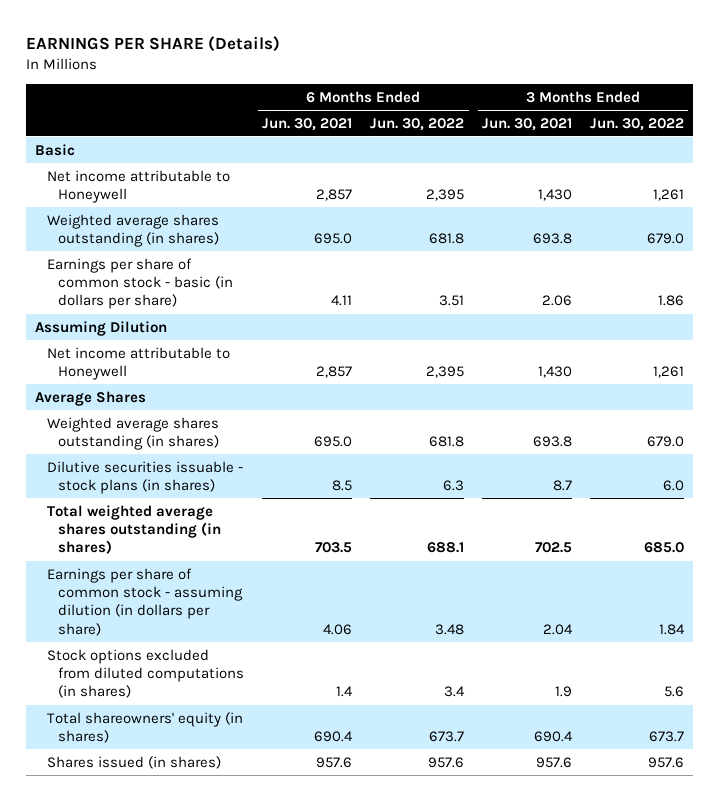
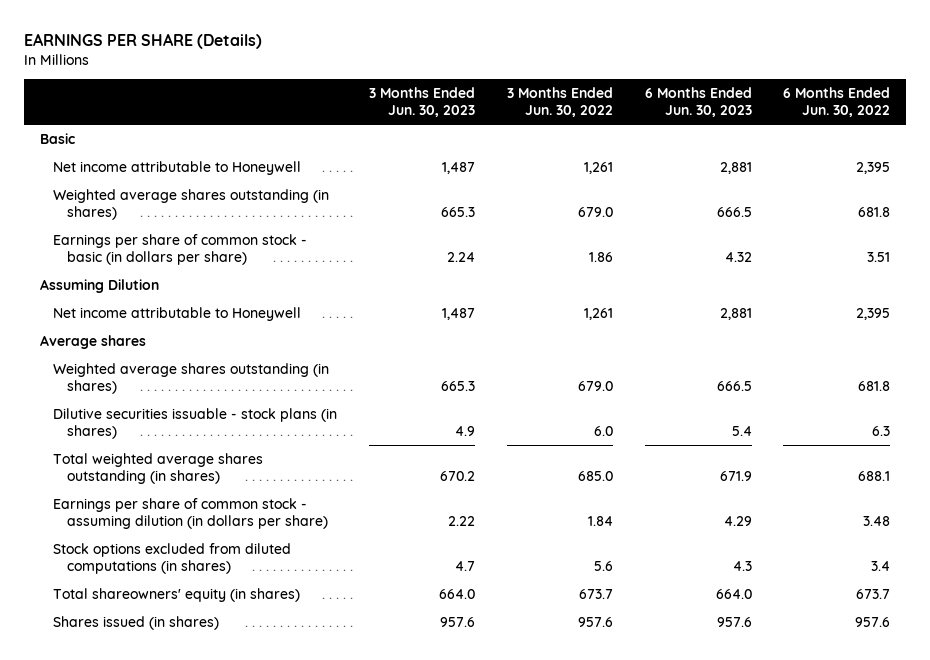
[262,117,353,131] Jun. 30, 2021 -> none
[482,117,573,131] Jun. 30, 2021 -> none
none -> [369,87,476,118] 3 Months Ended Jun. 30, 2023
none -> [644,87,752,118] 6 Months Ended Jun. 30, 2023
[35,390,147,406] Average Shares -> [39,335,146,350] Average shares

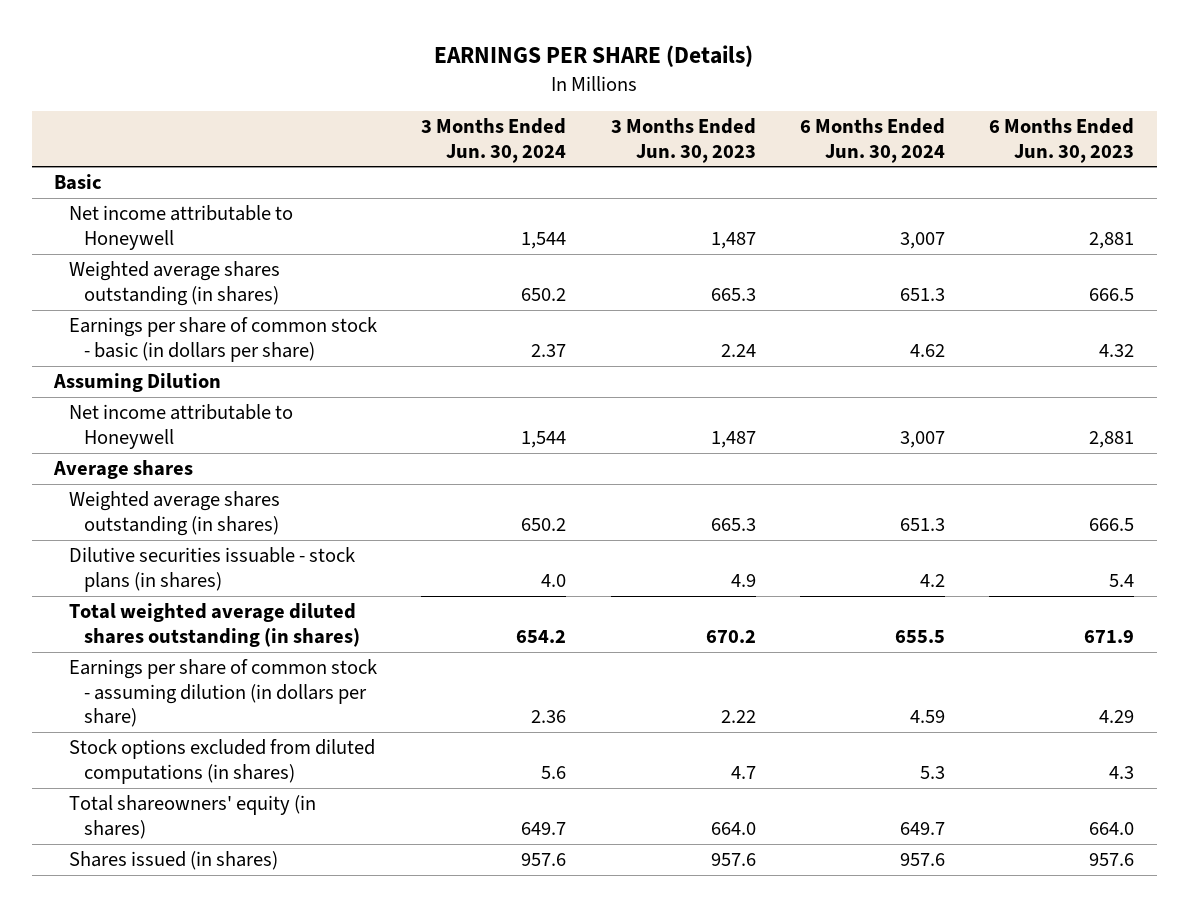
[506,87,613,118] 3 Months Ended Jun. 30, 2022 -> none
[783,87,891,118] 6 Months Ended Jun. 30, 2022 -> none
none -> [421,118,567,163] 3 Months Ended Jun. 30, 2024
none -> [800,118,946,163] 6 Months Ended Jun. 30, 2024
[53,453,264,485] Total weighted average shares outstanding (in shares) -> [69,603,361,647] Total weighted average diluted shares outstanding (in shares)

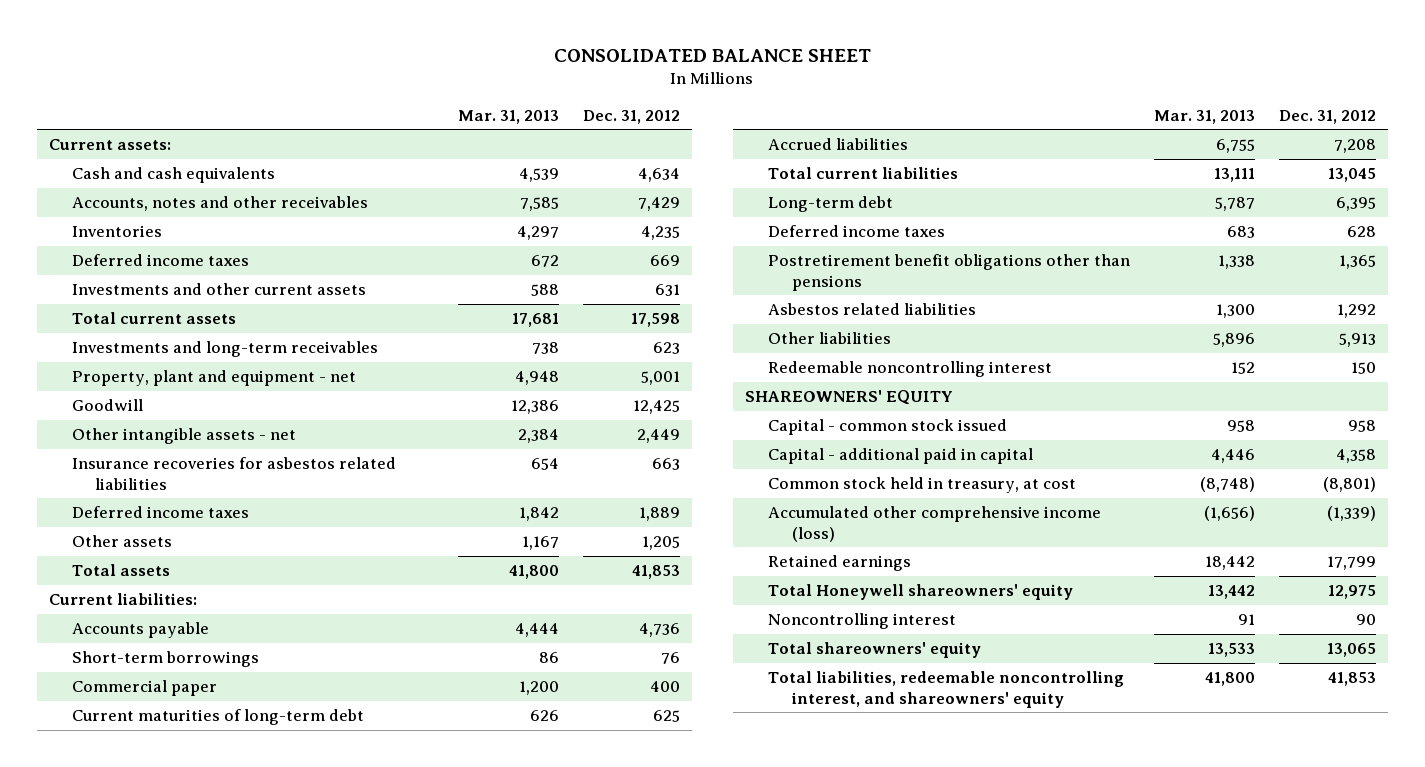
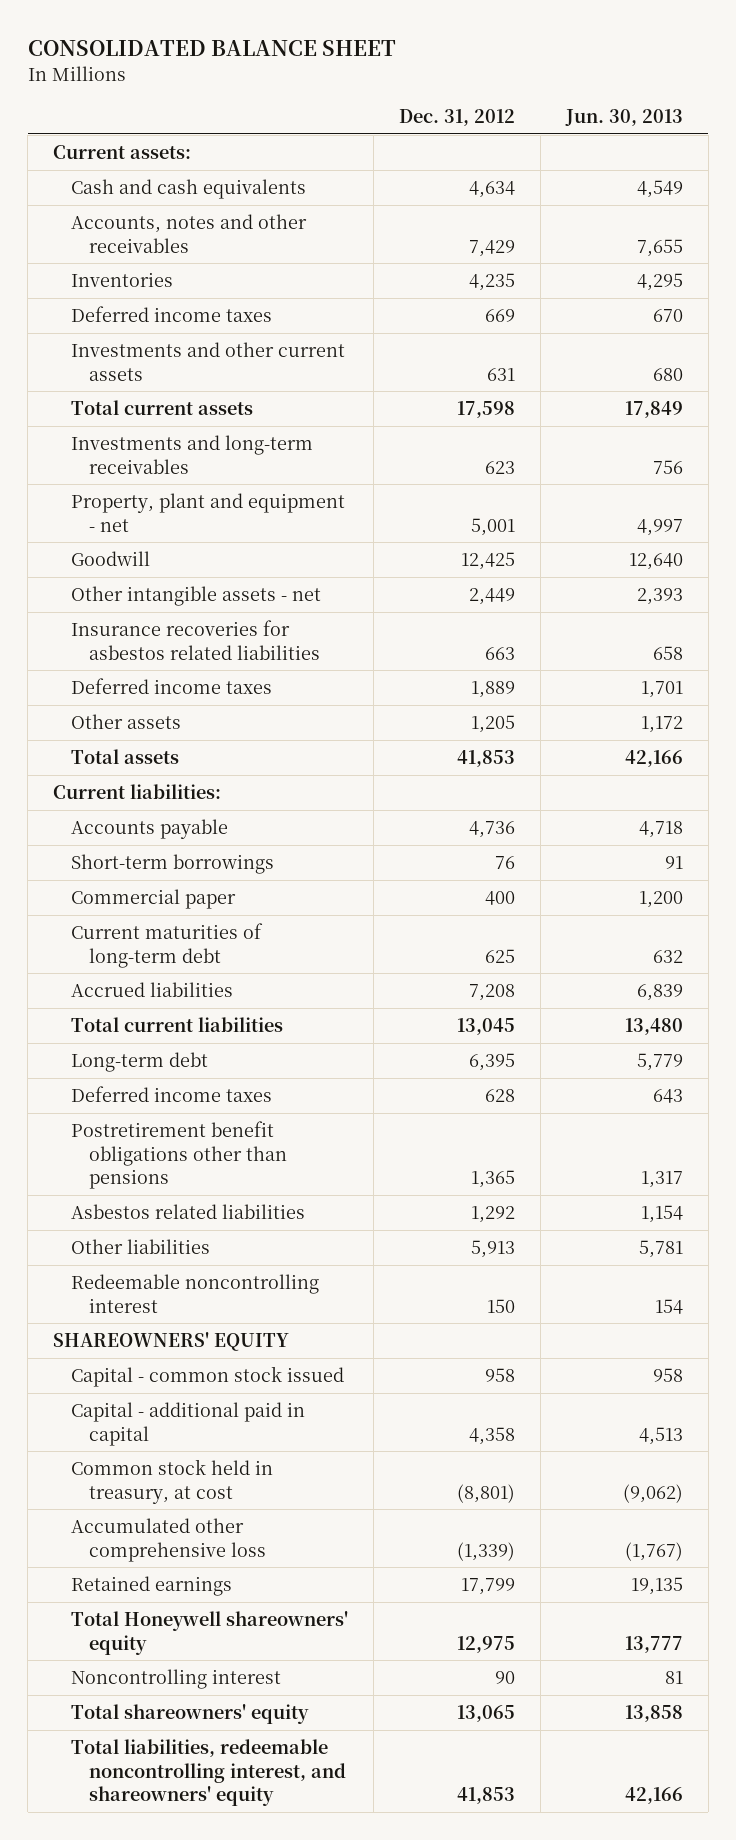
[457,109,559,124] Mar. 31, 2013 -> none
none -> [564,108,683,126] Jun. 30, 2013
[768,505,1102,542] Accumulated other comprehensive income (loss) -> [71,1517,266,1562] Accumulated other comprehensive loss

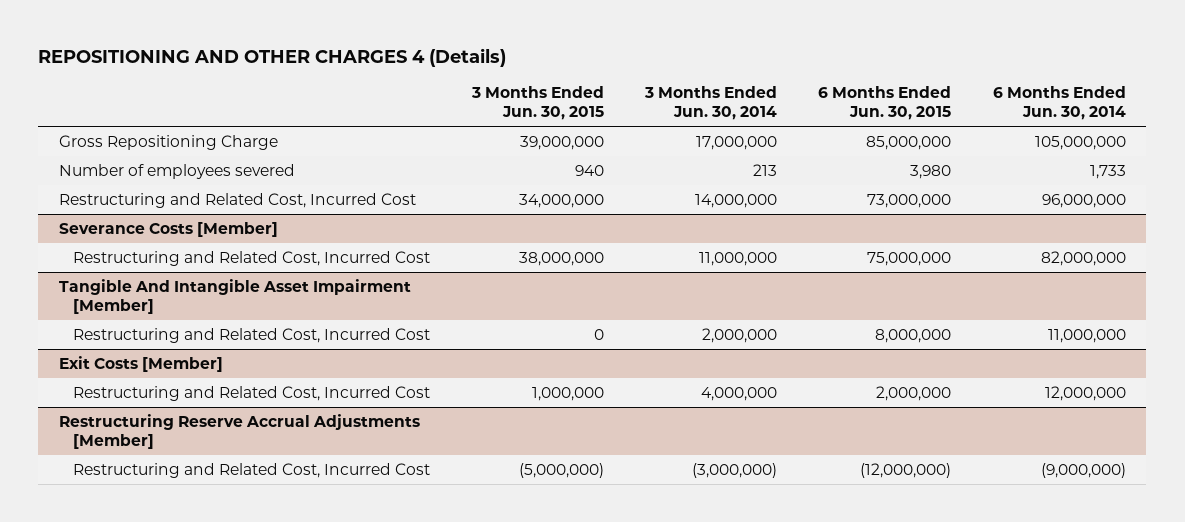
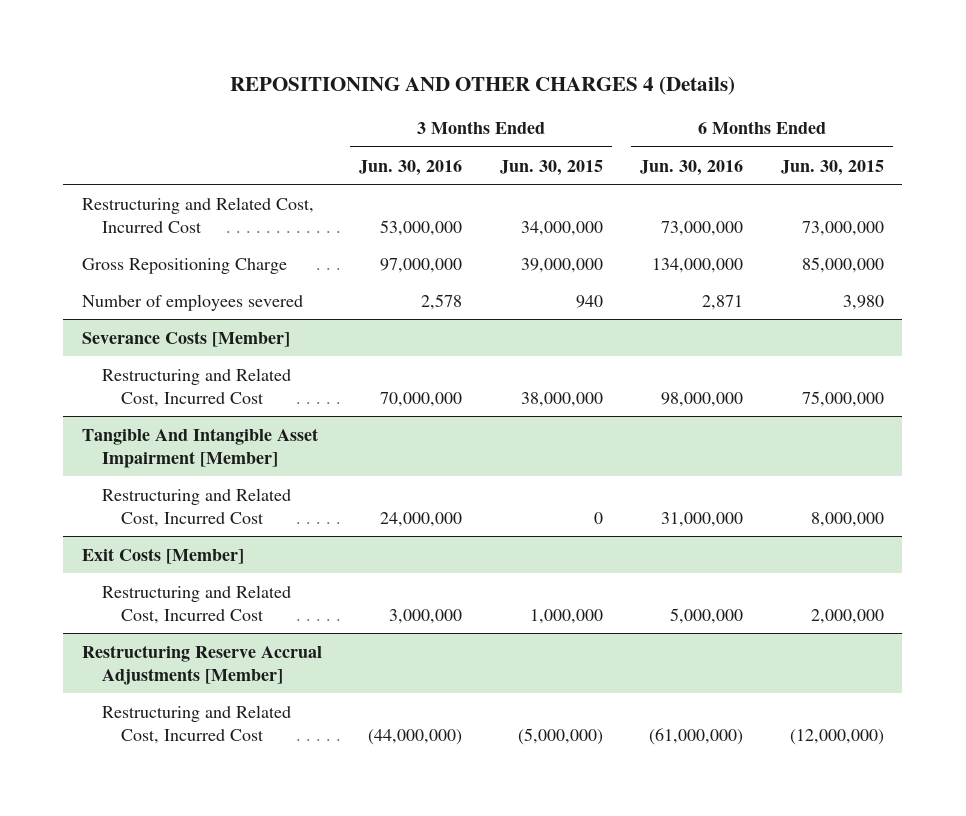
[643,86,777,120] 3 Months Ended Jun. 30, 2014 -> none
[992,86,1126,120] 6 Months Ended Jun. 30, 2014 -> none
none -> [359,159,463,176] Jun. 30, 2016
none -> [640,159,744,176] Jun. 30, 2016
[58,193,416,209] Restructuring and Related Cost, Incurred Cost -> [81,196,314,233] Restructuring and Related Cost, Incurred Cost

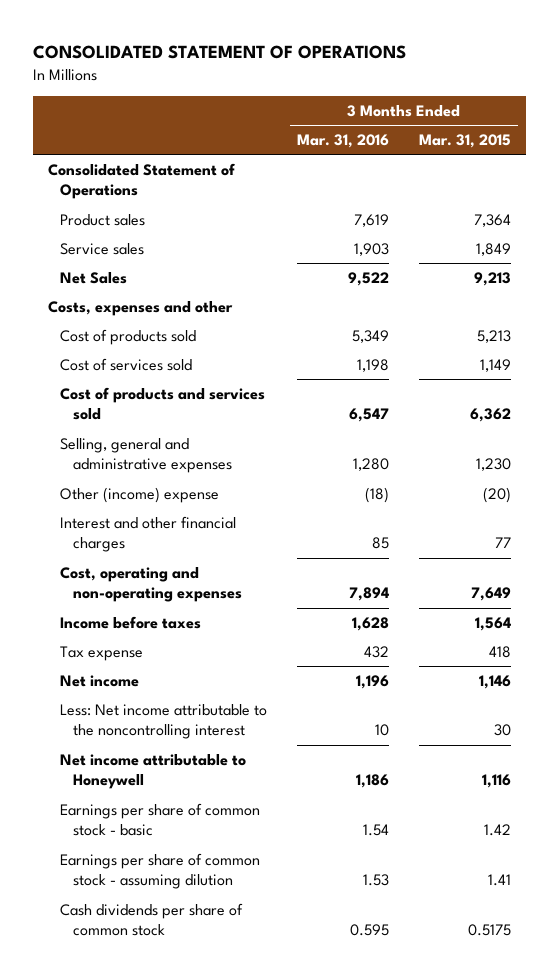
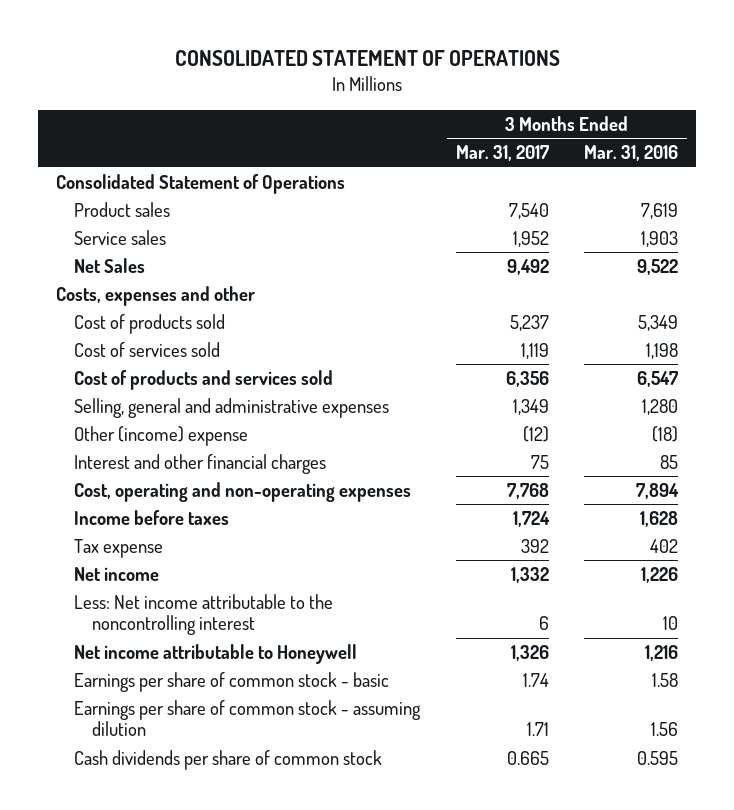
[418,134,511,149] Mar. 31, 2015 -> none
none -> [455,145,549,162] Mar. 31, 2017
[364,645,390,658] 432 -> [650,538,679,553] 402
[356,674,390,689] 1,196 -> [641,566,679,583] 1,226
[356,774,390,789] 1,186 -> [645,644,679,661] 1,216
[363,824,390,837] 1.54 -> [652,672,679,687] 1.58
[363,874,390,887] 1.53 -> [651,722,679,737] 1.56

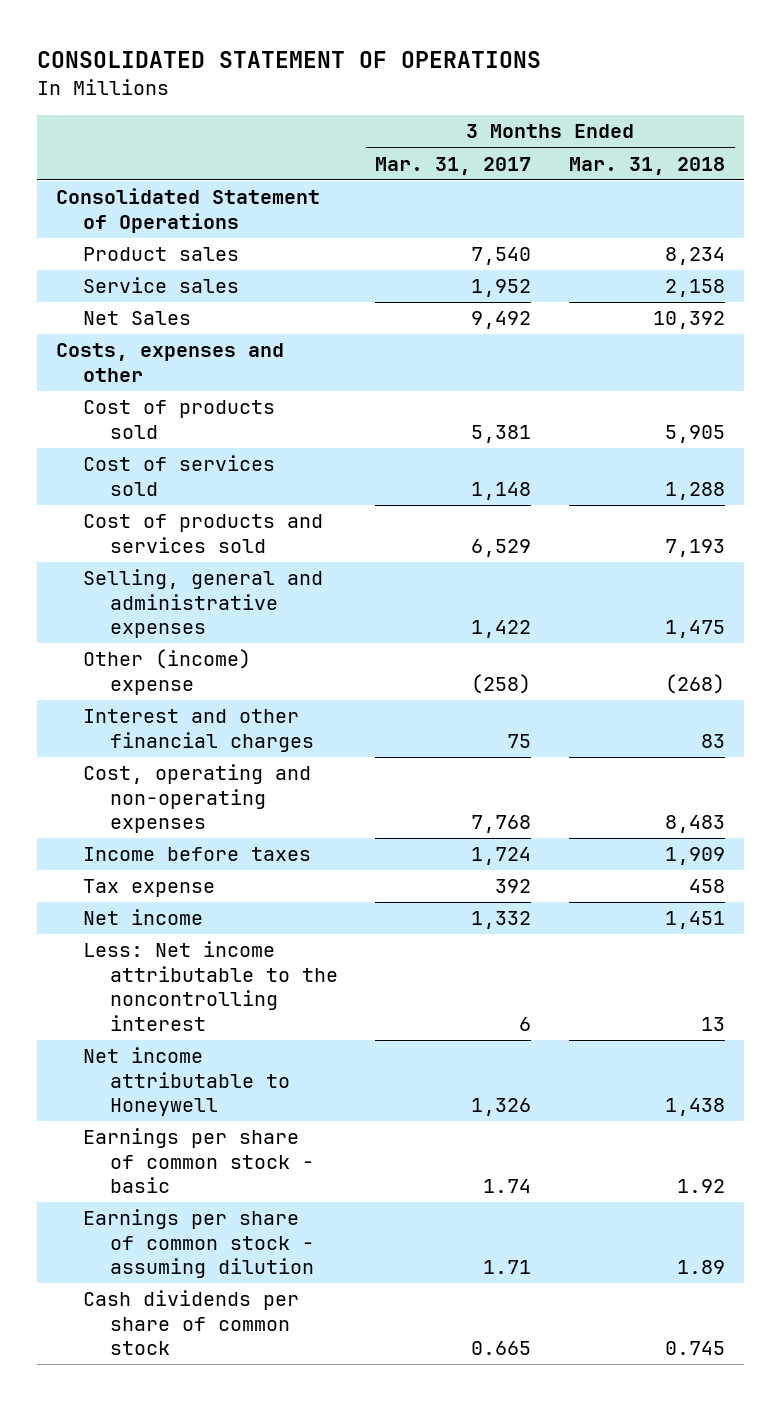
[584,145,679,162] Mar. 31, 2016 -> none
none -> [569,156,726,175] Mar. 31, 2018
[509,314,549,331] 5,237 -> [471,424,532,443] 5,381
[520,342,549,359] 1,119 -> [471,481,532,500] 1,148
[505,370,549,387] 6,356 -> [471,538,532,557] 6,529
[512,398,549,415] 1,349 -> [471,620,532,639] 1,422
[522,425,549,442] (12) -> [471,673,532,694] (258)

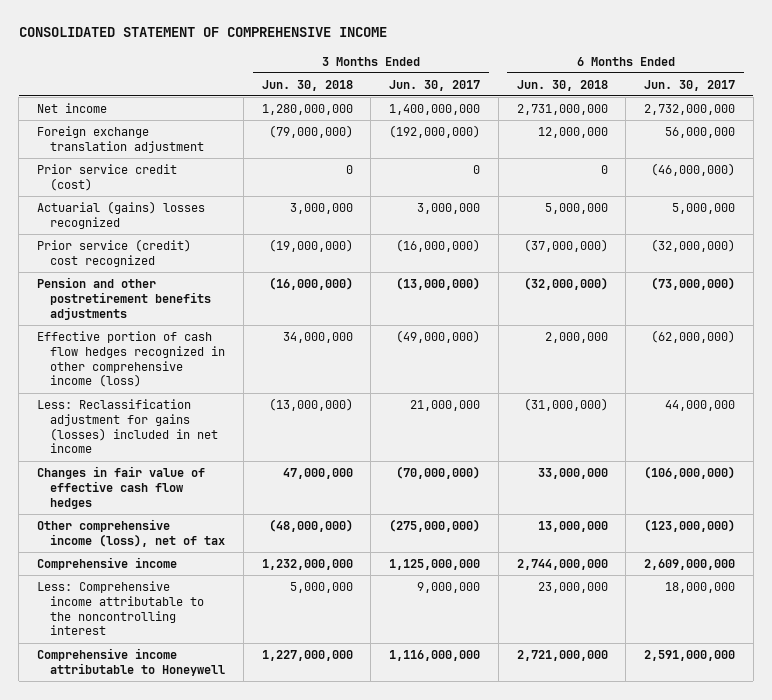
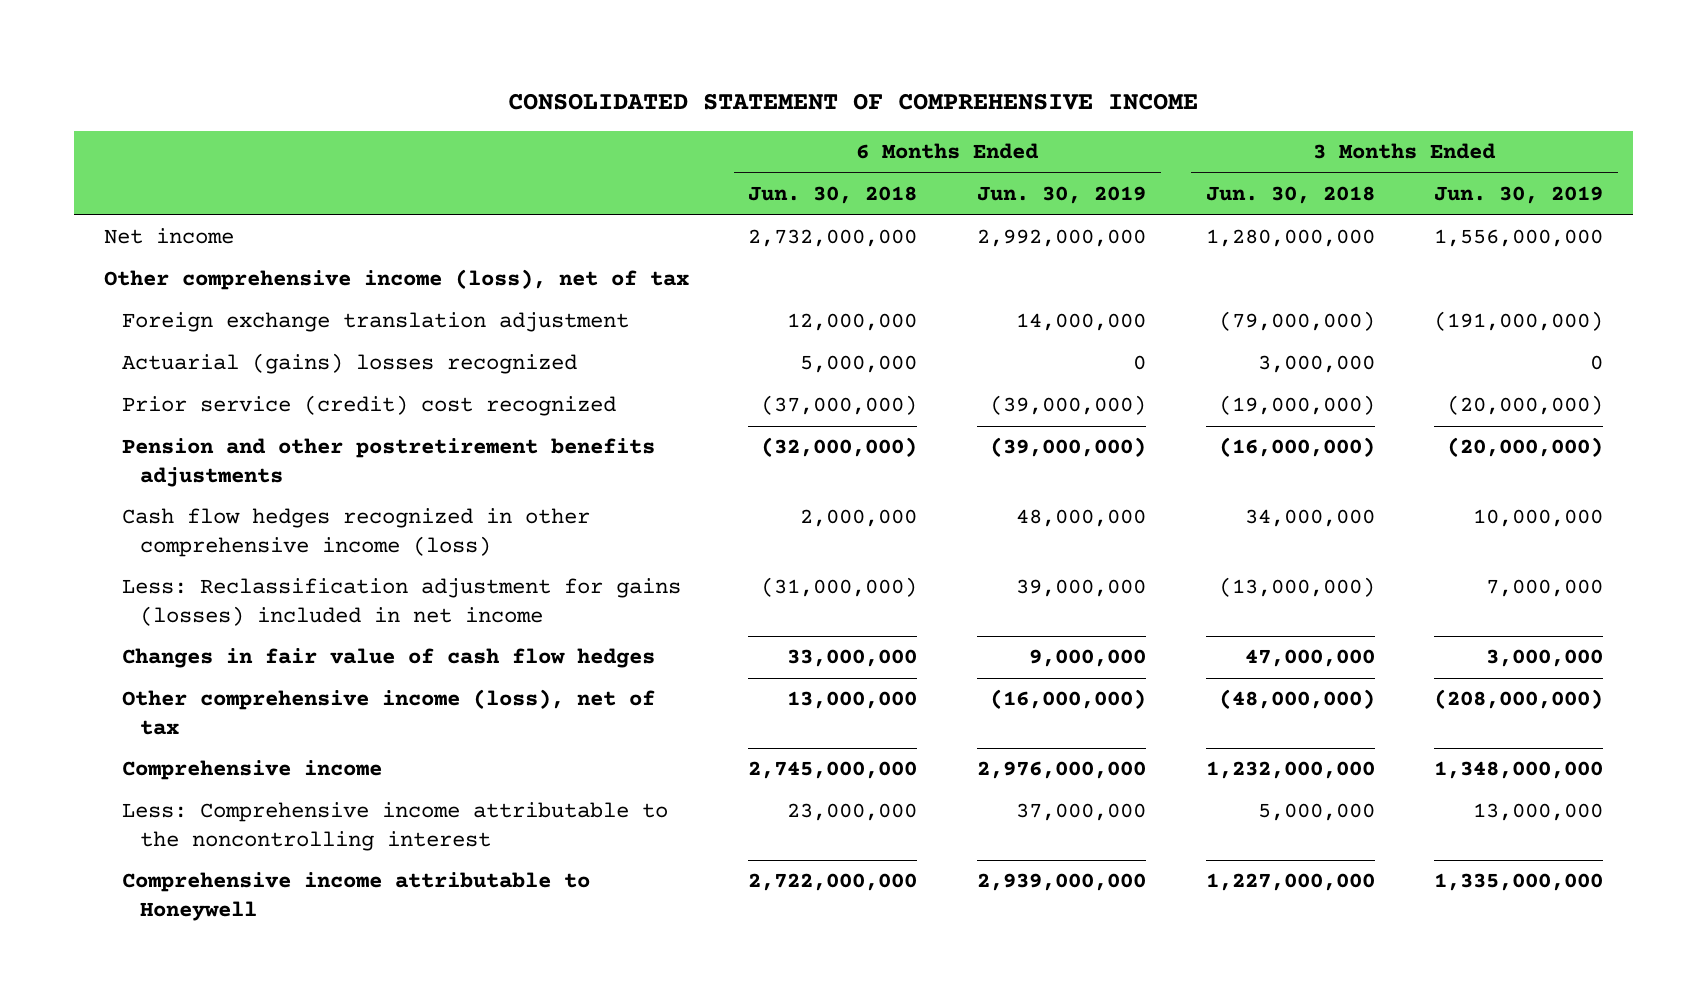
[389,79,481,91] Jun. 30, 2017 -> none
[643,79,735,91] Jun. 30, 2017 -> none
none -> [976,186,1146,205] Jun. 30, 2019
none -> [1434,186,1604,205] Jun. 30, 2019
[516,103,608,115] 2,731,000,000 -> [748,229,918,248] 2,732,000,000
none -> [103,269,689,291] Other comprehensive income (loss), net of tax
[36,163,177,191] Prior service credit (cost) -> none
[36,330,226,388] Effective portion of cash flow hedges recognized in other comprehensive income (loss) -> [121,508,590,557] Cash flow hedges recognized in other comprehensive income (loss)
[36,465,205,509] Changes in fair value of effective cash flow hedges -> [121,648,655,669] Changes in fair value of cash flow hedges
[516,558,608,570] 2,744,000,000 -> [748,761,918,780] 2,745,000,000
[516,649,608,661] 2,721,000,000 -> [748,873,918,892] 2,722,000,000

